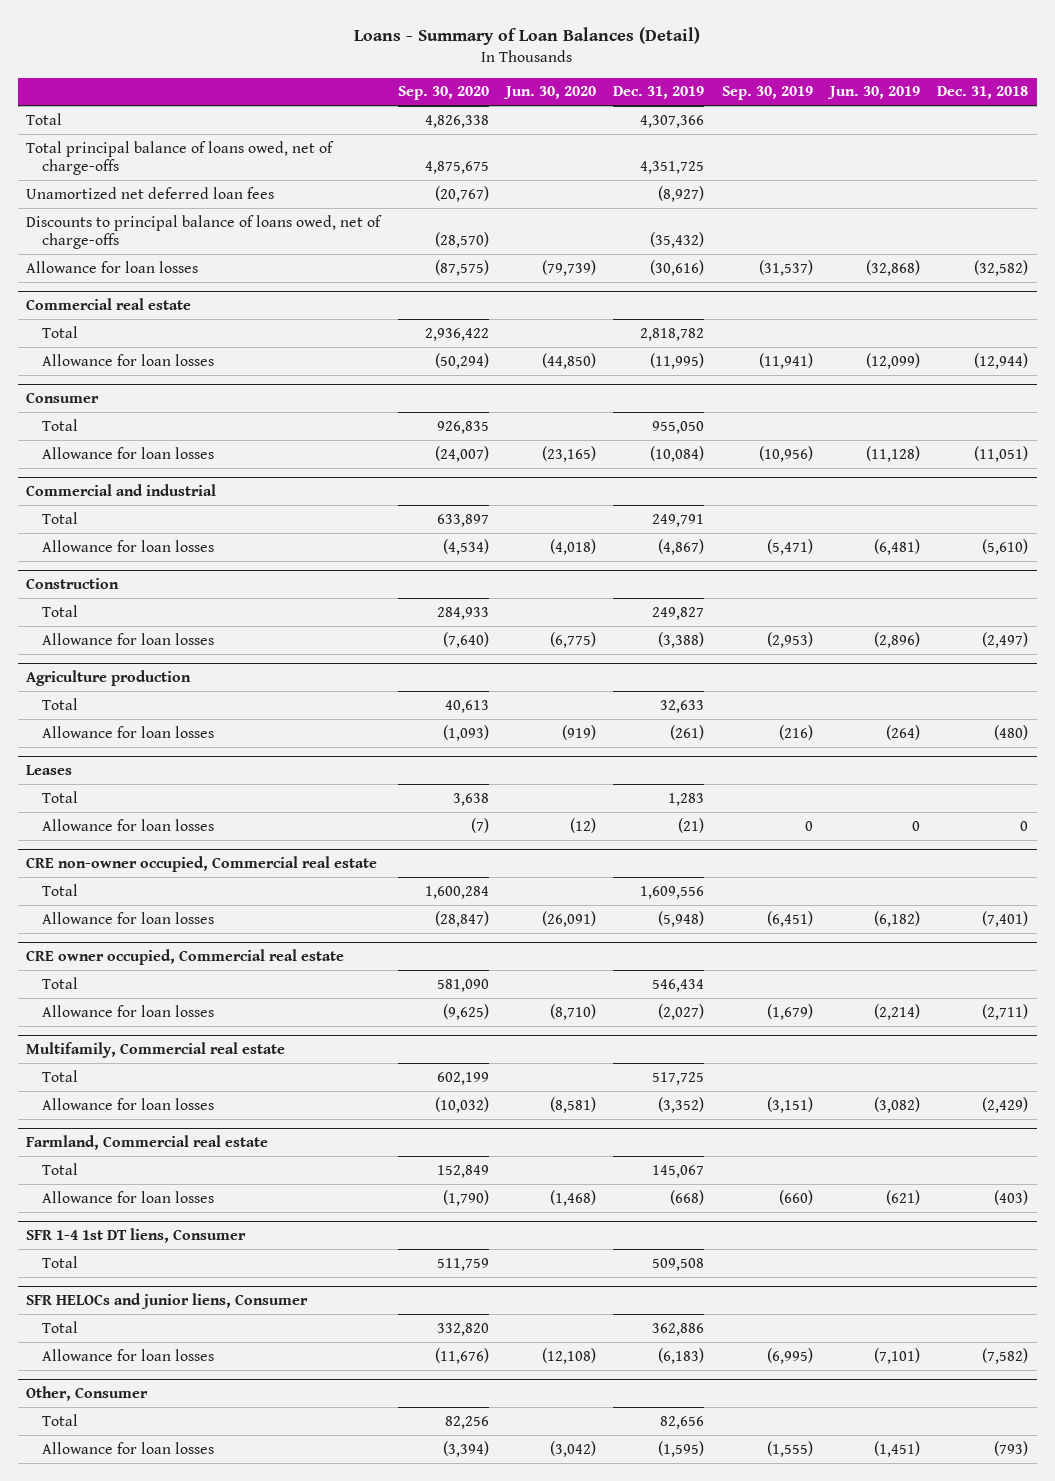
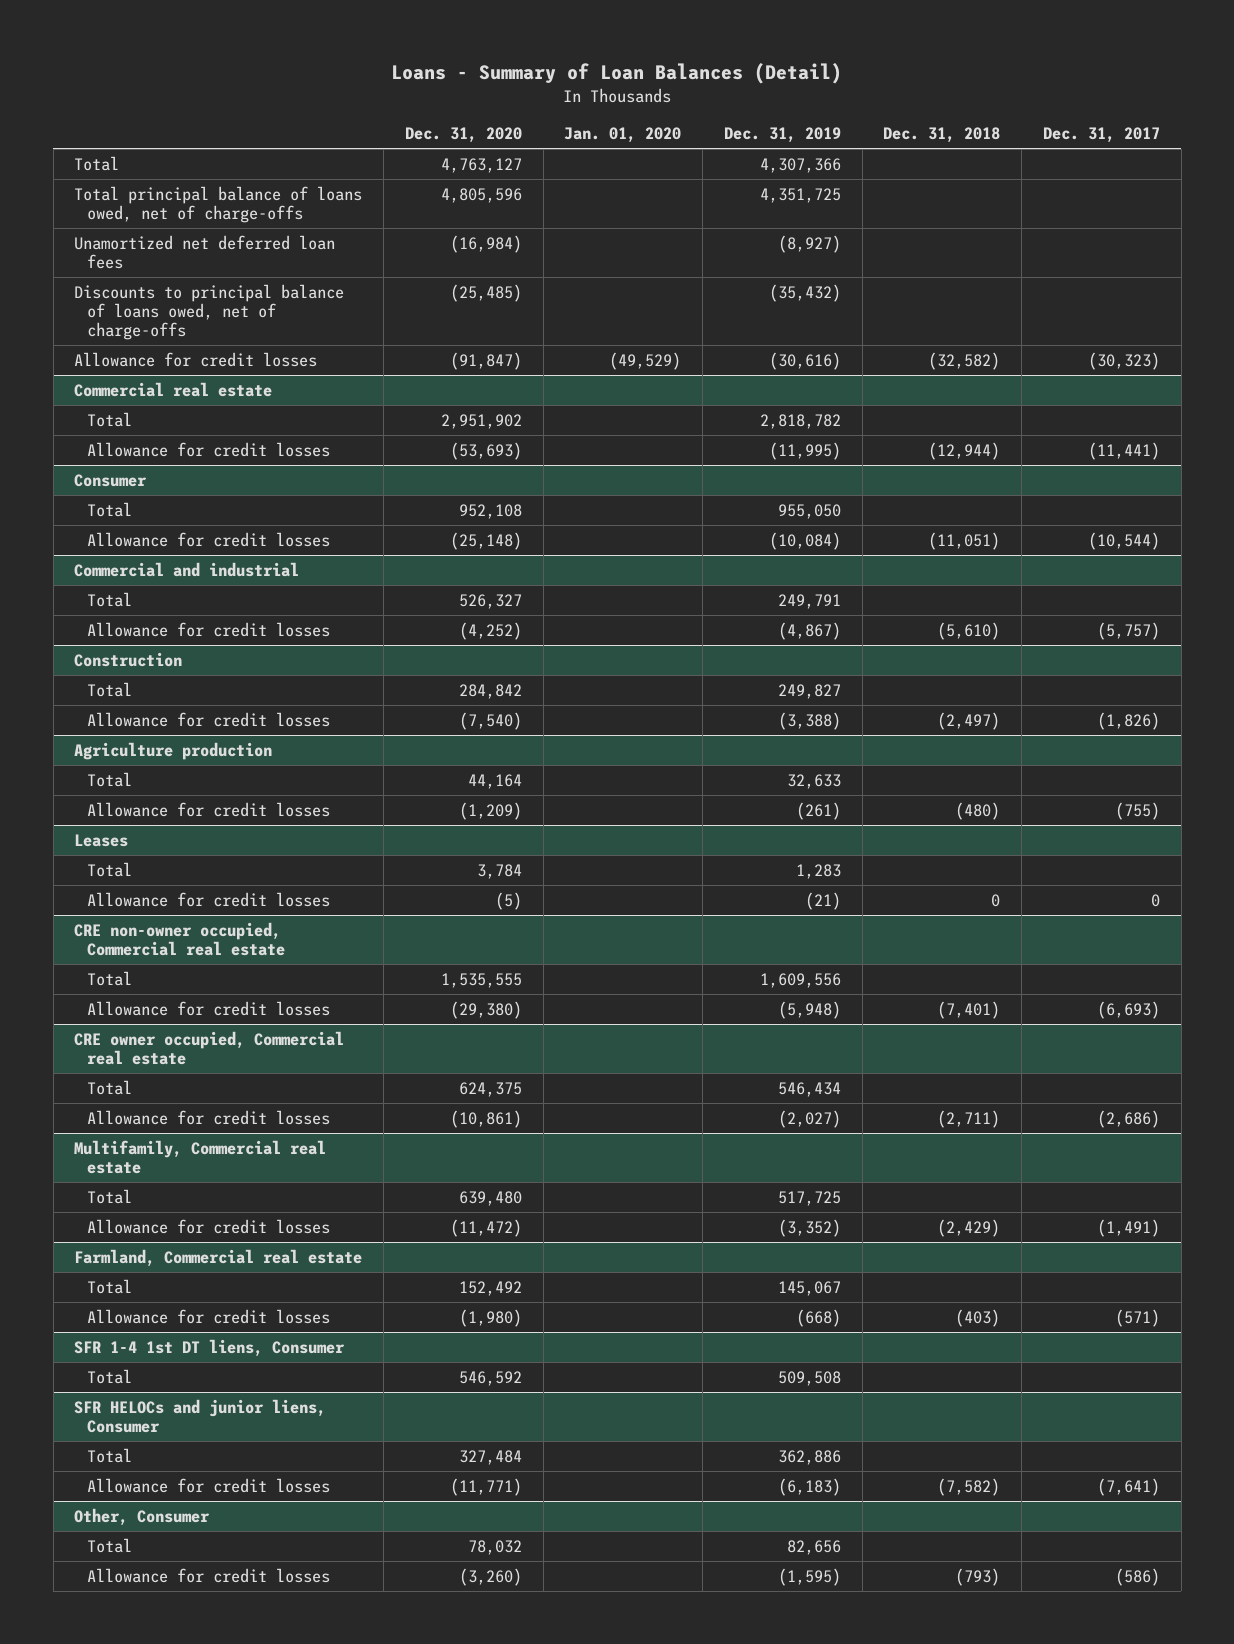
[397,86,489,101] Sep. 30, 2020 -> none
[503,86,597,100] Jun. 30, 2020 -> none
[721,86,813,101] Sep. 30, 2019 -> none
[827,86,921,100] Jun. 30, 2019 -> none
none -> [404,127,522,144] Dec. 31, 2020
none -> [564,127,682,144] Jan. 01, 2020
none -> [1042,127,1160,144] Dec. 31, 2017
[26,260,199,273] Allowance for loan losses -> [74,351,318,367] Allowance for credit losses
[41,353,214,366] Allowance for loan losses -> [86,441,330,457] Allowance for credit losses
[41,446,214,459] Allowance for loan losses -> [86,531,330,547] Allowance for credit losses
[41,539,214,552] Allowance for loan losses -> [86,621,330,637] Allowance for credit losses
[41,632,214,645] Allowance for loan losses -> [86,711,330,727] Allowance for credit losses
[41,725,214,738] Allowance for loan losses -> [86,801,330,817] Allowance for credit losses
[41,818,214,831] Allowance for loan losses -> [86,891,330,907] Allowance for credit losses
[41,911,214,924] Allowance for loan losses -> [86,1000,330,1016] Allowance for credit losses
[41,1004,214,1017] Allowance for loan losses -> [86,1109,330,1125] Allowance for credit losses
[41,1097,214,1110] Allowance for loan losses -> [86,1218,330,1234] Allowance for credit losses
[41,1190,214,1203] Allowance for loan losses -> [86,1308,330,1324] Allowance for credit losses
[41,1348,214,1361] Allowance for loan losses -> [86,1477,330,1493] Allowance for credit losses
[41,1441,214,1454] Allowance for loan losses -> [86,1567,330,1583] Allowance for credit losses

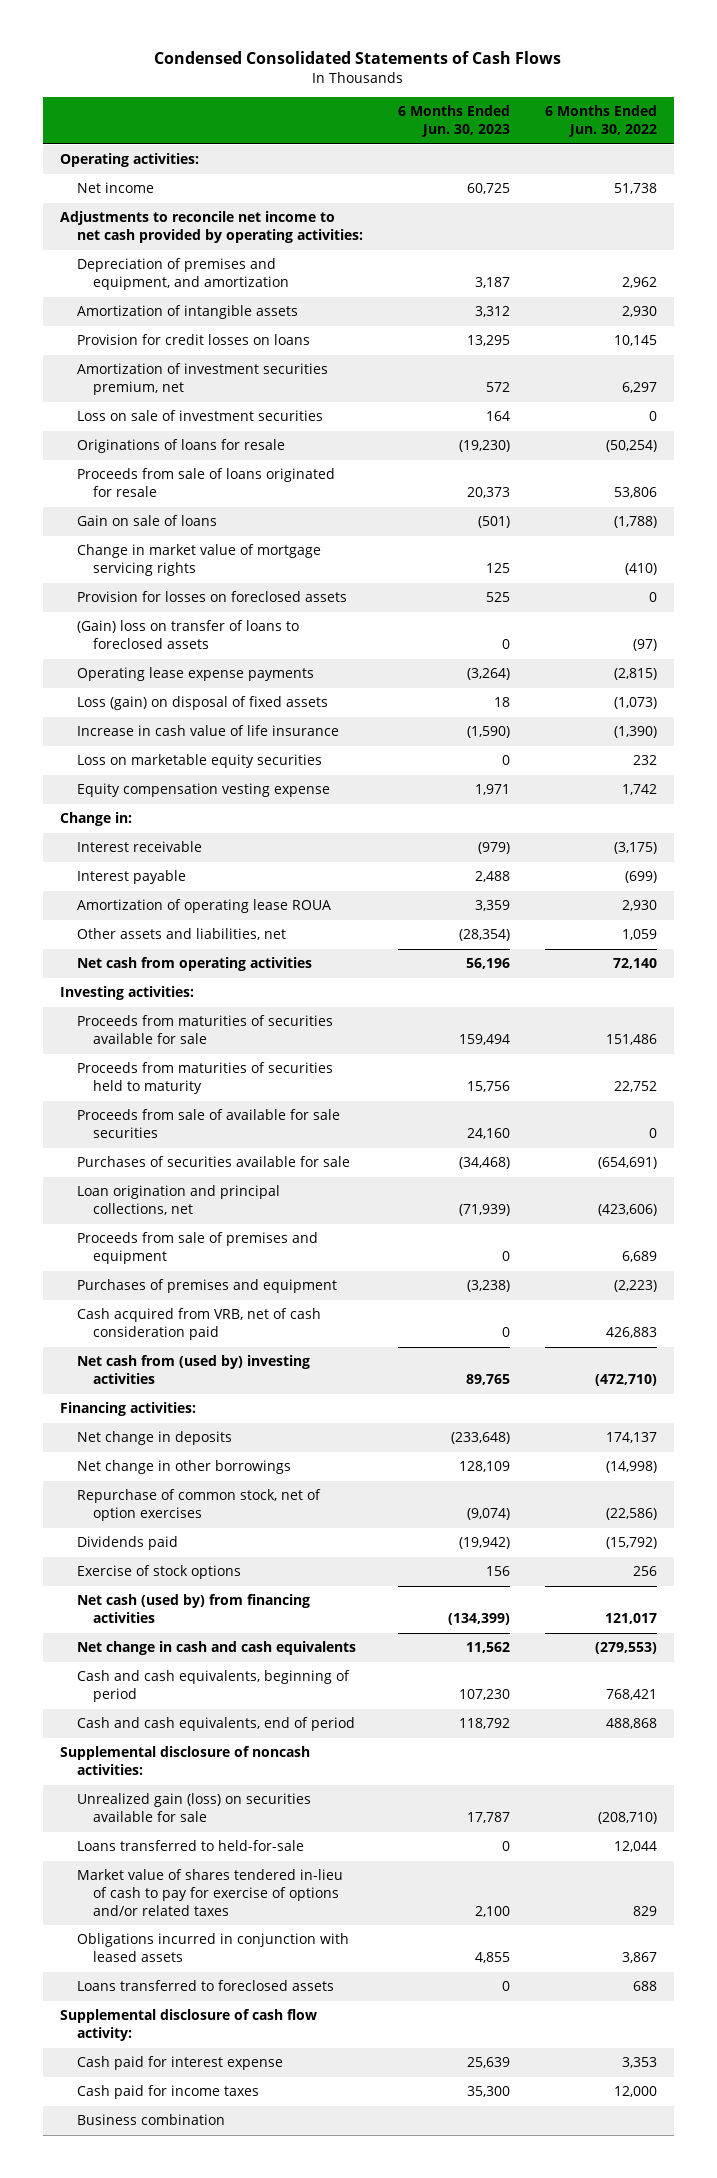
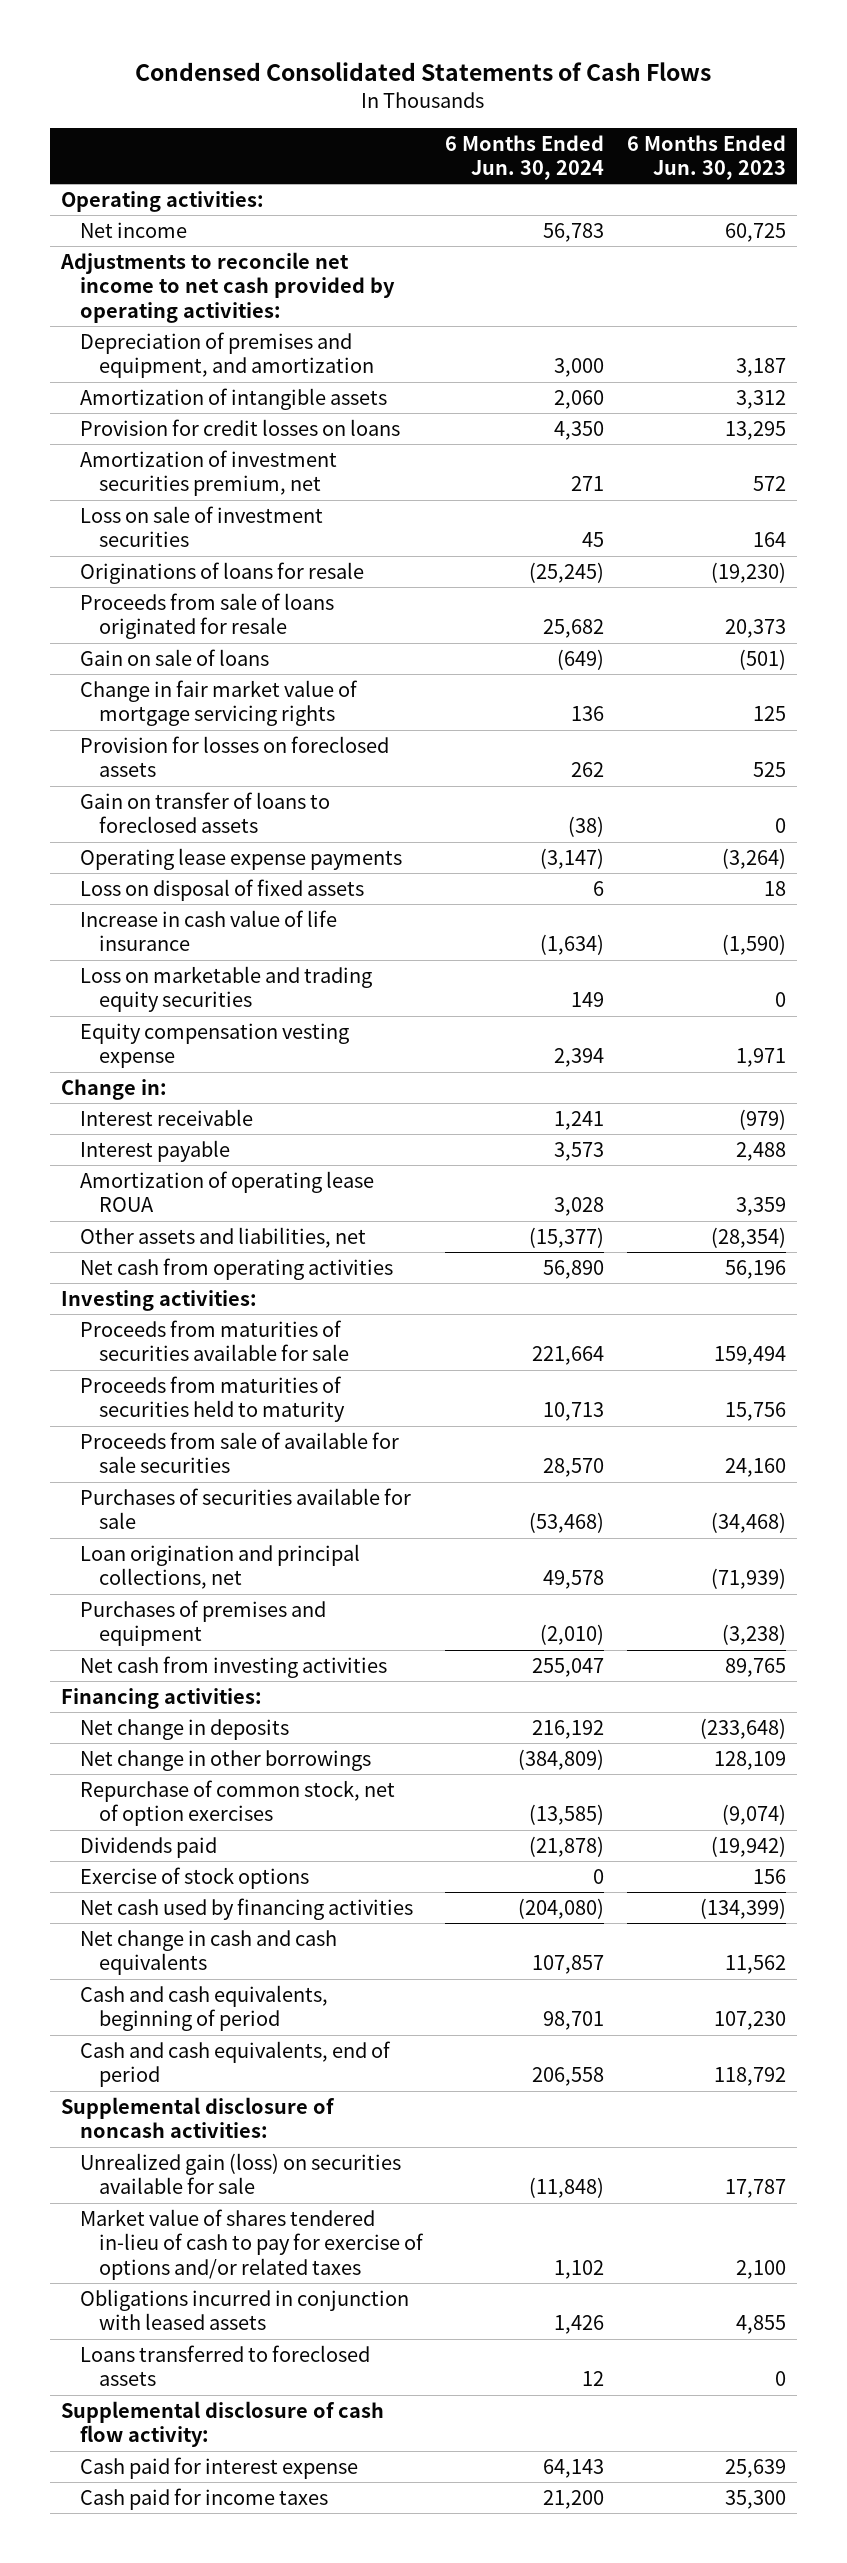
[544,105,657,138] 6 Months Ended Jun. 30, 2022 -> none
none -> [445,134,605,180] 6 Months Ended Jun. 30, 2024
[76,544,321,577] Change in market value of mortgage servicing rights -> [80,679,359,727] Change in fair market value of mortgage servicing rights
[76,620,299,650] (Gain) loss on transfer of loans to foreclosed assets -> [80,791,331,834] Gain on transfer of loans to foreclosed assets
[76,696,328,711] Loss (gain) on disposal of fixed assets -> [80,878,365,901] Loss on disposal of fixed assets
[76,754,322,769] Loss on marketable equity securities -> [80,965,373,1013] Loss on marketable and trading equity securities
[76,1232,318,1265] Proceeds from sale of premises and equipment -> none
[76,1308,321,1341] Cash acquired from VRB, net of cash consideration paid -> none
[76,1355,310,1385] Net cash from (used by) investing activities -> [80,1655,388,1678] Net cash from investing activities
[76,1594,310,1624] Net cash (used by) from financing activities -> [80,1897,414,1920] Net cash used by financing activities
[76,1840,304,1852] Loans transferred to held-for-sale -> none
[76,2114,225,2126] Business combination -> none

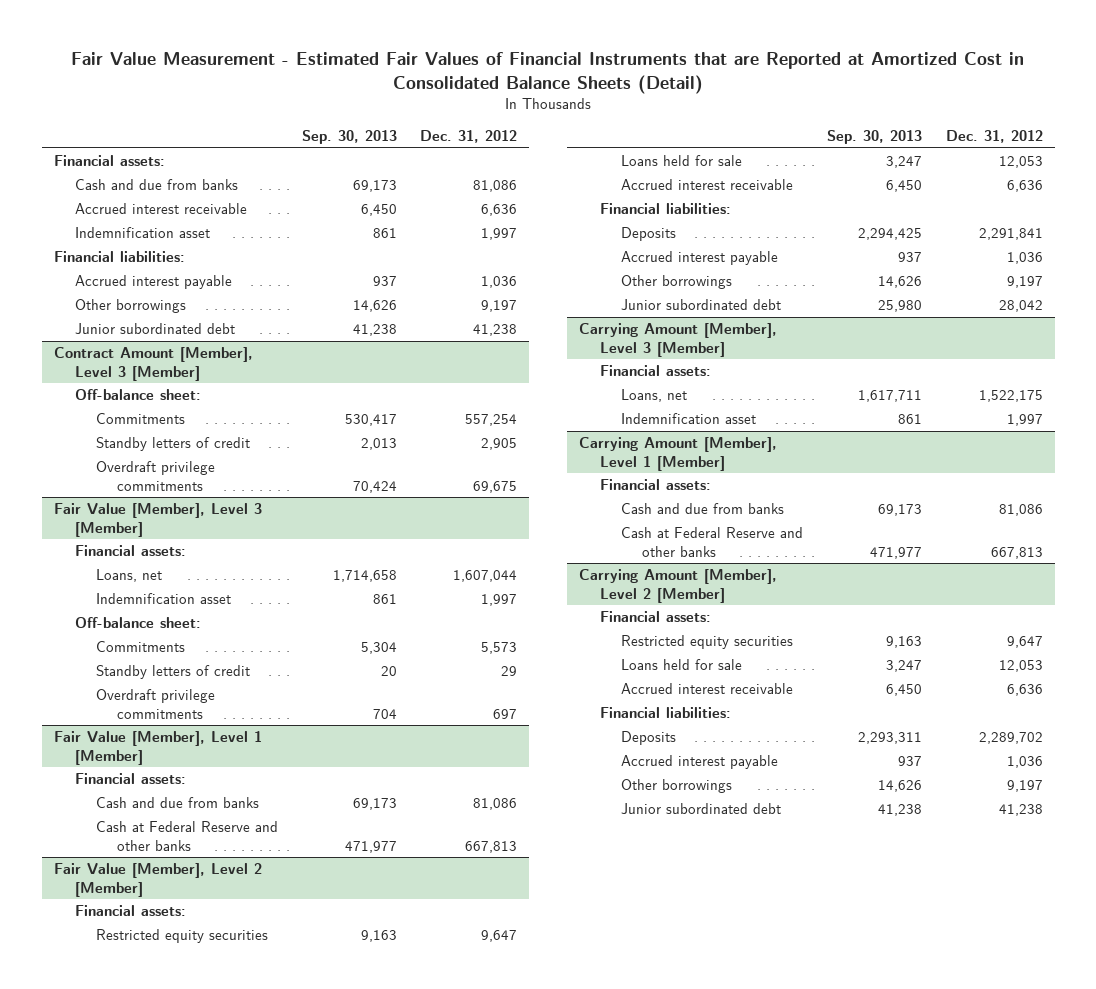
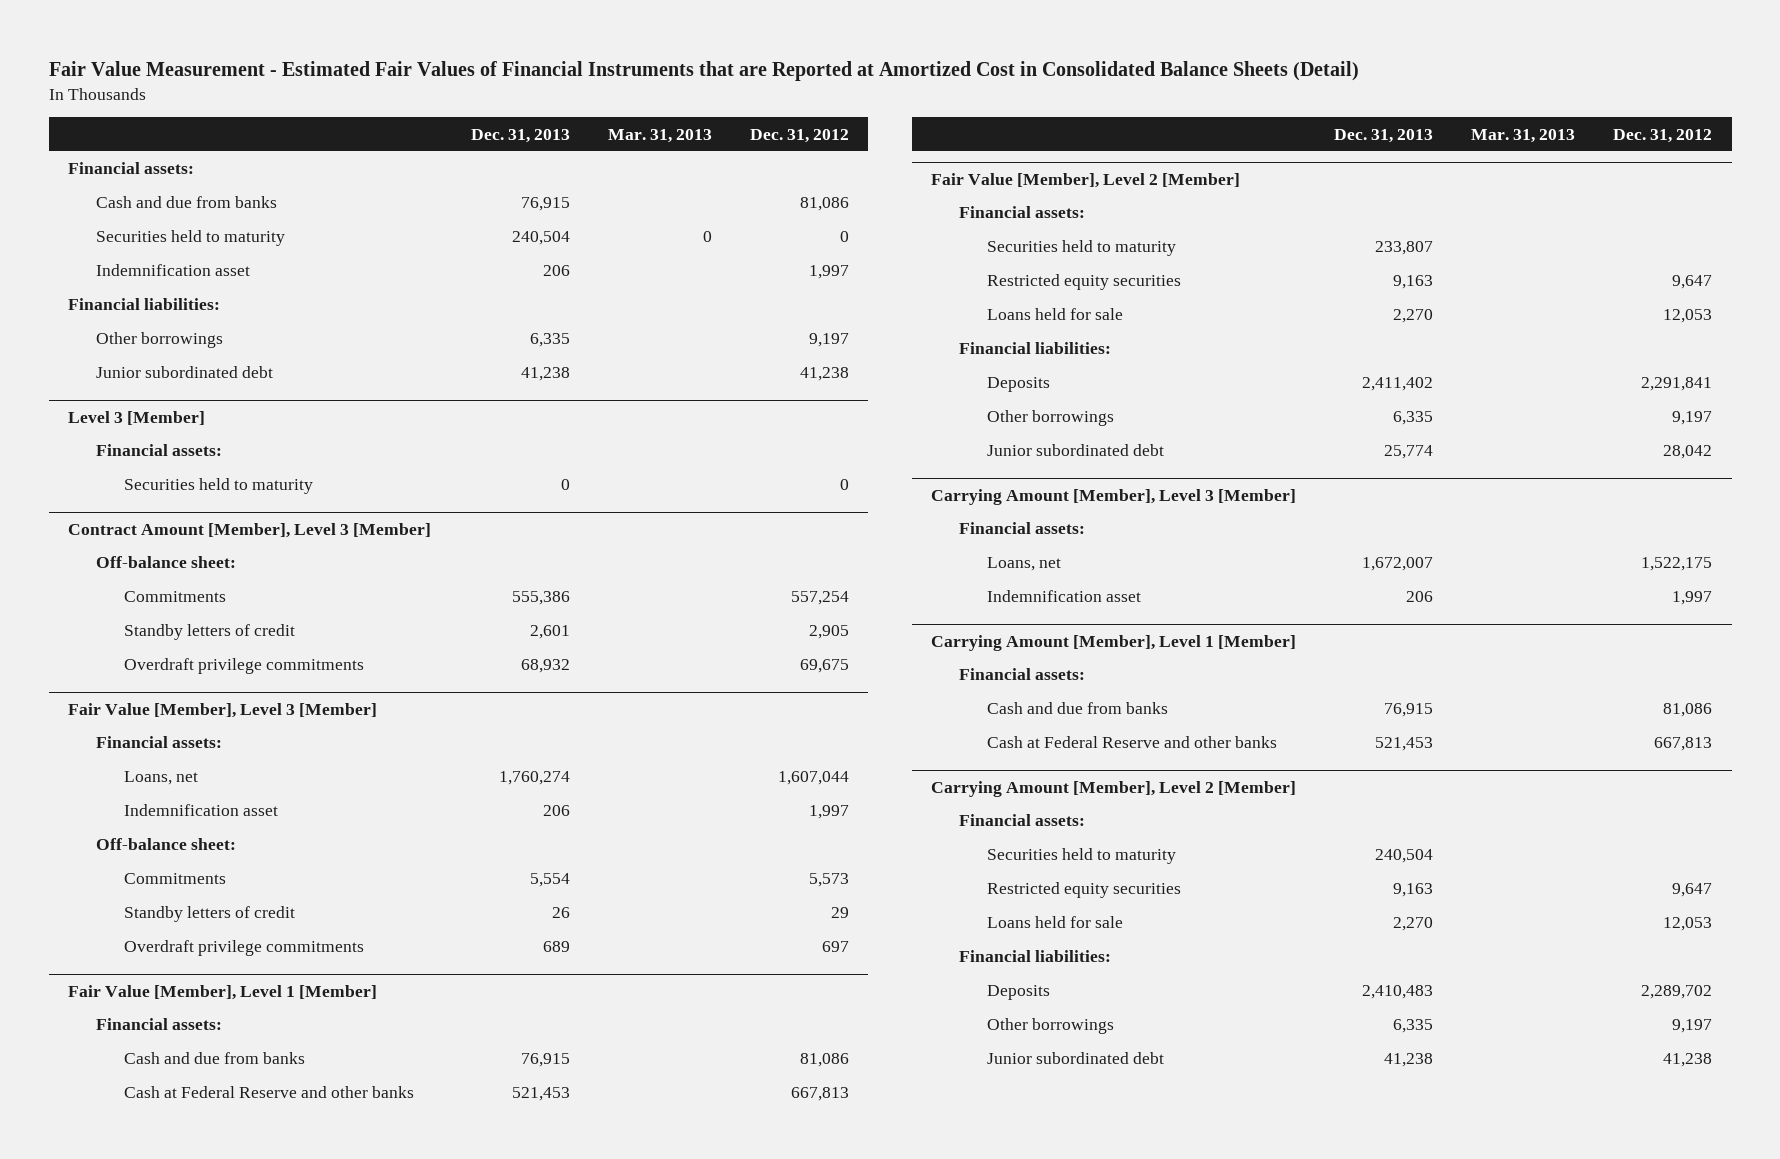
[301,130,397,145] Sep. 30, 2013 -> none
none -> [471,128,571,143] Dec. 31, 2013
none -> [608,128,713,143] Mar. 31, 2013
[74,203,247,215] Accrued interest receivable -> none
none -> [96,230,286,247] Securities held to maturity
[74,275,232,290] Accrued interest payable -> none
none -> [67,410,205,425] Level 3 [Member]
none -> [96,444,223,457] Financial assets:
none -> [124,478,314,495] Securities held to maturity
none -> [987,240,1177,257] Securities held to maturity
[621,179,794,191] Accrued interest receivable -> none
[621,251,779,266] Accrued interest payable -> none
none -> [987,848,1177,865] Securities held to maturity
[621,683,794,695] Accrued interest receivable -> none
[621,755,779,770] Accrued interest payable -> none

